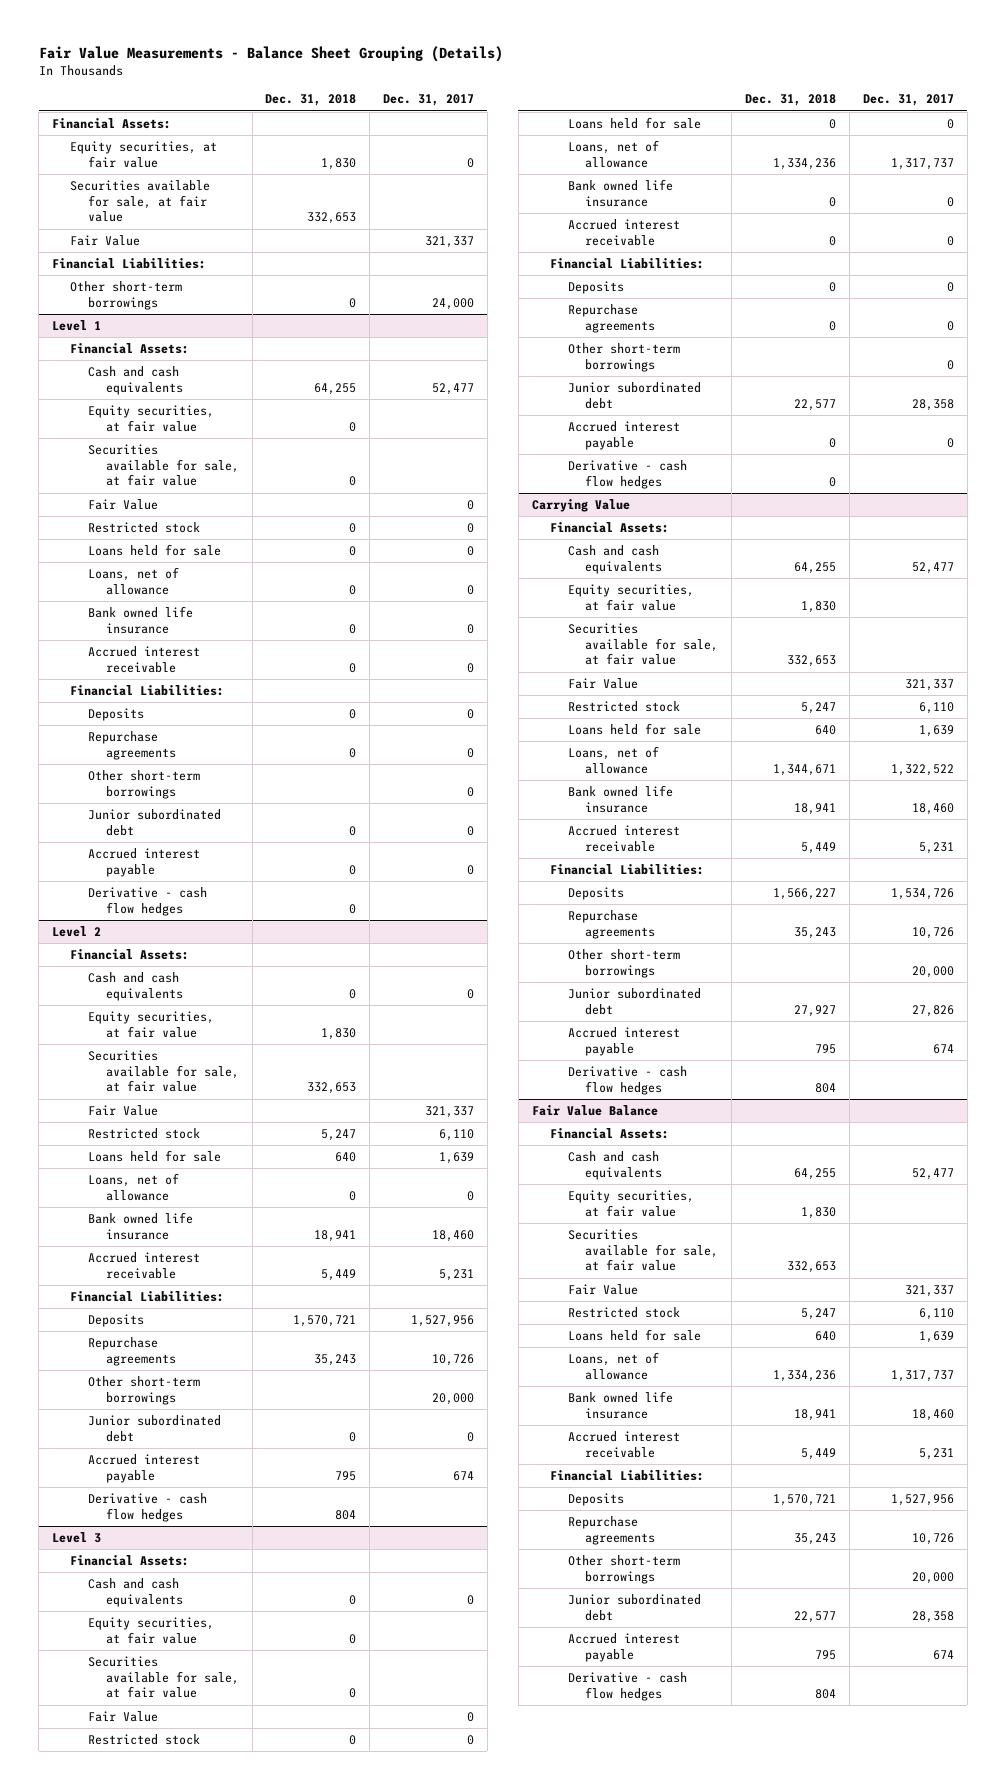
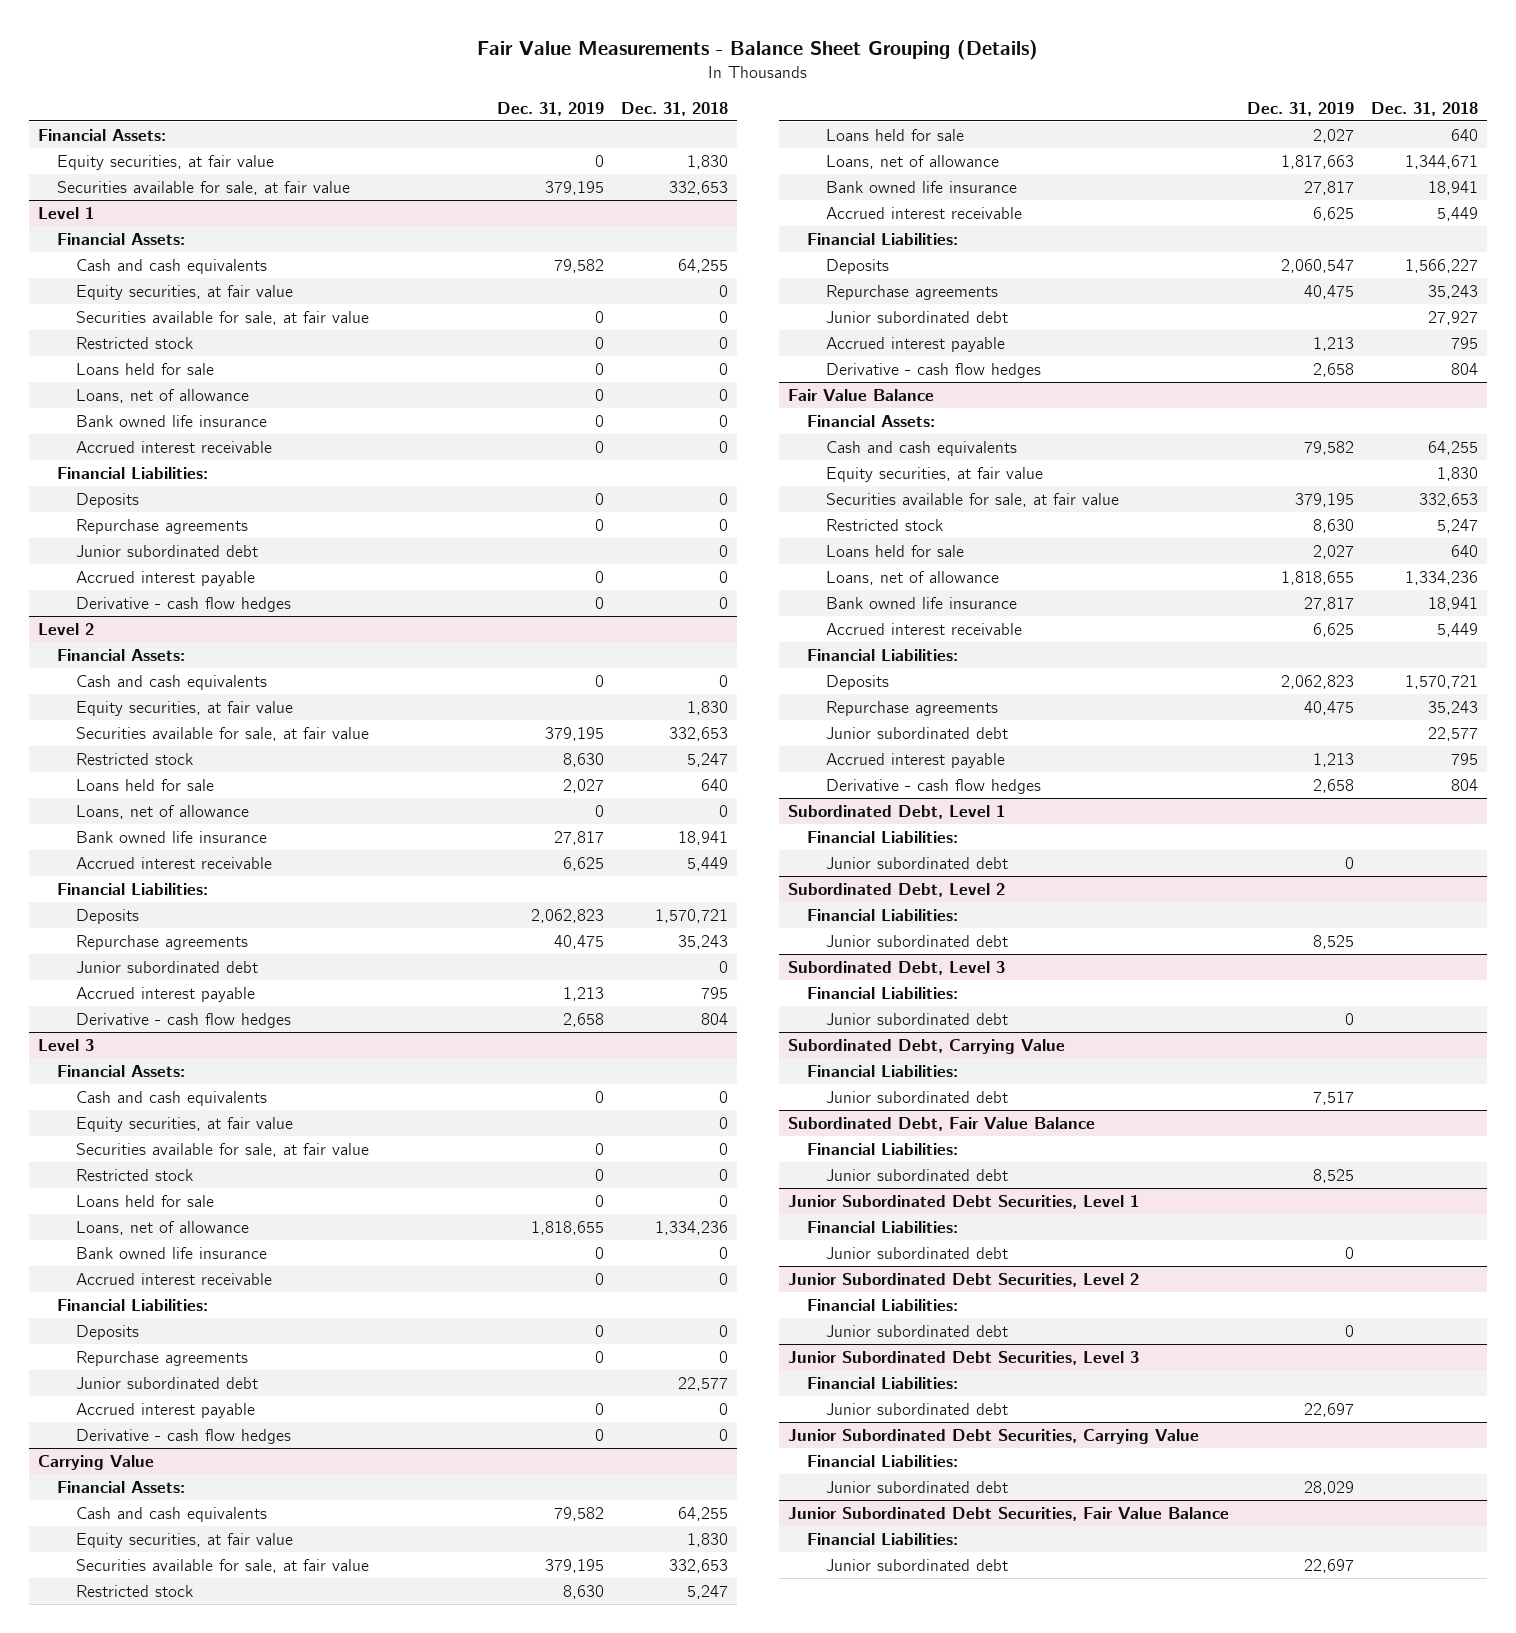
[383,94,475,107] Dec. 31, 2017 -> none
none -> [496,101,604,116] Dec. 31, 2019
[70,234,141,246] Fair Value -> none
[52,257,207,269] Financial Liabilities: -> none
[70,280,183,310] Other short-term borrowings -> none
[87,498,158,510] Fair Value -> none
[87,769,200,799] Other short-term borrowings -> none
[87,1104,158,1116] Fair Value -> none
[87,1375,200,1405] Other short-term borrowings -> none
[87,1710,158,1722] Fair Value -> none
[567,342,680,372] Other short-term borrowings -> none
[567,677,638,689] Fair Value -> none
[567,948,680,978] Other short-term borrowings -> none
[567,1283,638,1295] Fair Value -> none
[567,1554,680,1584] Other short-term borrowings -> none
none -> [788,804,1006,819] Subordinated Debt, Level 1
none -> [807,830,959,843] Financial Liabilities:
none -> [825,856,1008,869] Junior subordinated debt
none -> [788,882,1006,897] Subordinated Debt, Level 2
none -> [807,908,959,921] Financial Liabilities:
none -> [825,934,1008,947] Junior subordinated debt
none -> [788,960,1006,975] Subordinated Debt, Level 3
none -> [807,986,959,999] Financial Liabilities:
none -> [825,1012,1008,1025] Junior subordinated debt
none -> [788,1038,1066,1054] Subordinated Debt, Carrying Value
none -> [807,1064,959,1077] Financial Liabilities:
none -> [825,1090,1008,1103] Junior subordinated debt
none -> [788,1116,1096,1131] Subordinated Debt, Fair Value Balance
none -> [807,1142,959,1155] Financial Liabilities:
none -> [825,1168,1008,1181] Junior subordinated debt
none -> [788,1194,1140,1209] Junior Subordinated Debt Securities, Level 1
none -> [807,1220,959,1233] Financial Liabilities:
none -> [825,1246,1008,1259] Junior subordinated debt
none -> [788,1272,1140,1287] Junior Subordinated Debt Securities, Level 2
none -> [807,1298,959,1311] Financial Liabilities:
none -> [825,1324,1008,1337] Junior subordinated debt
none -> [788,1350,1140,1365] Junior Subordinated Debt Securities, Level 3
none -> [807,1376,959,1389] Financial Liabilities:
none -> [825,1402,1008,1415] Junior subordinated debt
none -> [788,1428,1200,1444] Junior Subordinated Debt Securities, Carrying Value
none -> [807,1454,959,1467] Financial Liabilities:
none -> [825,1480,1008,1493] Junior subordinated debt
none -> [788,1506,1230,1521] Junior Subordinated Debt Securities, Fair Value Balance
none -> [807,1532,959,1545] Financial Liabilities:
none -> [825,1558,1008,1571] Junior subordinated debt

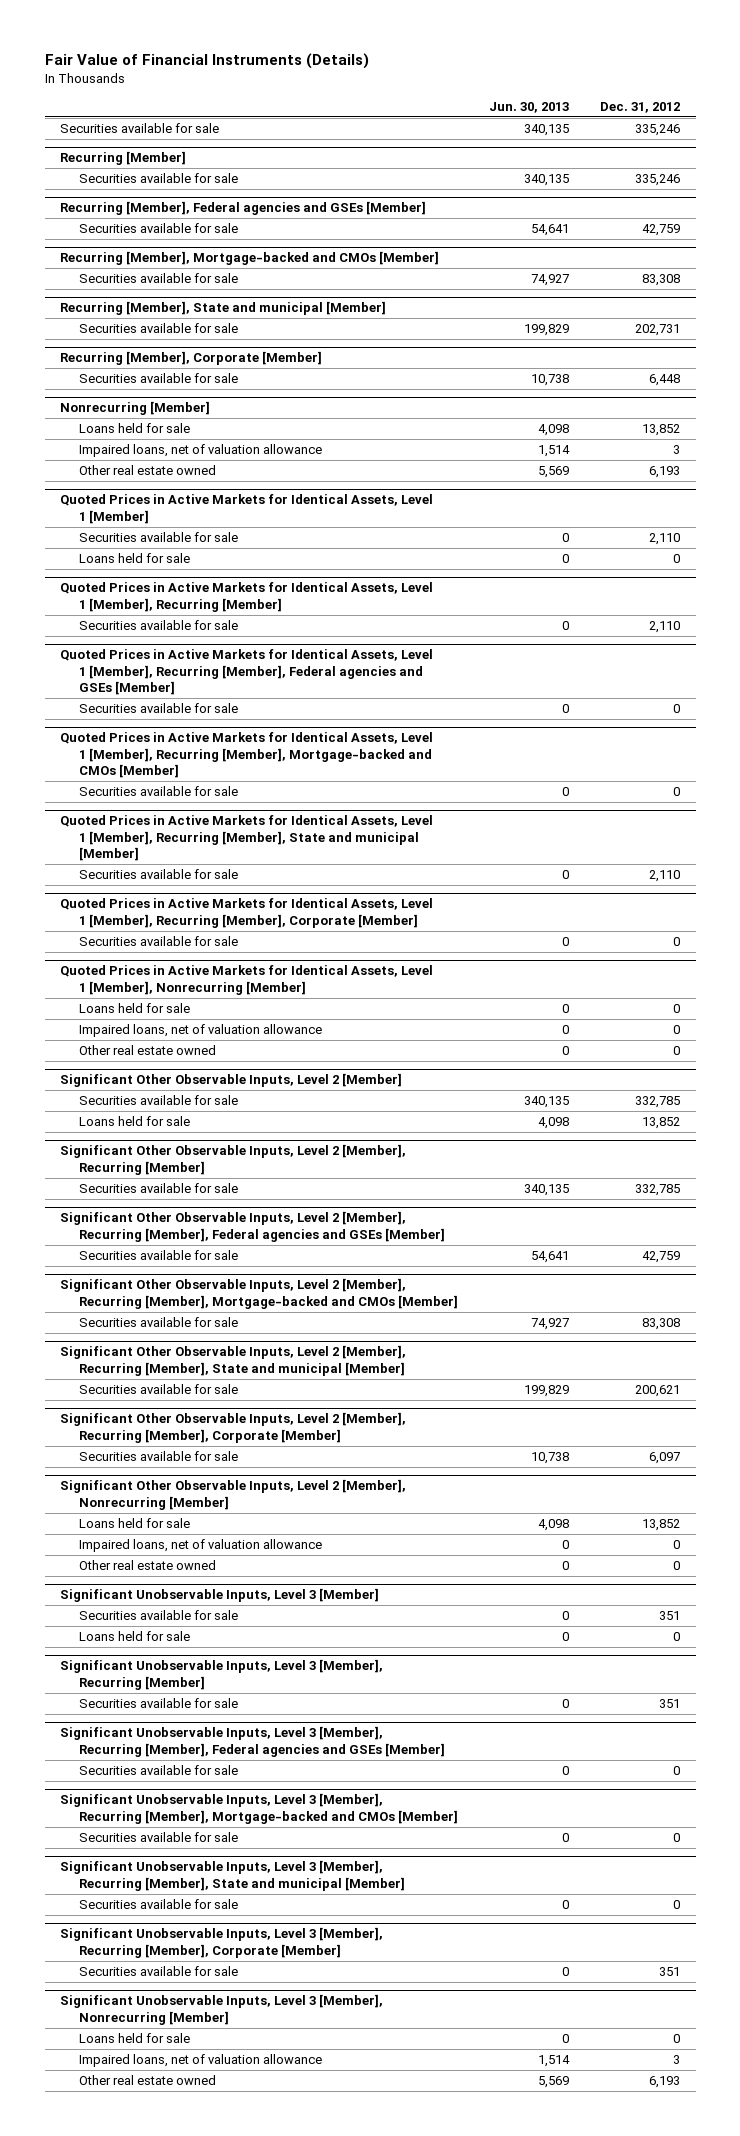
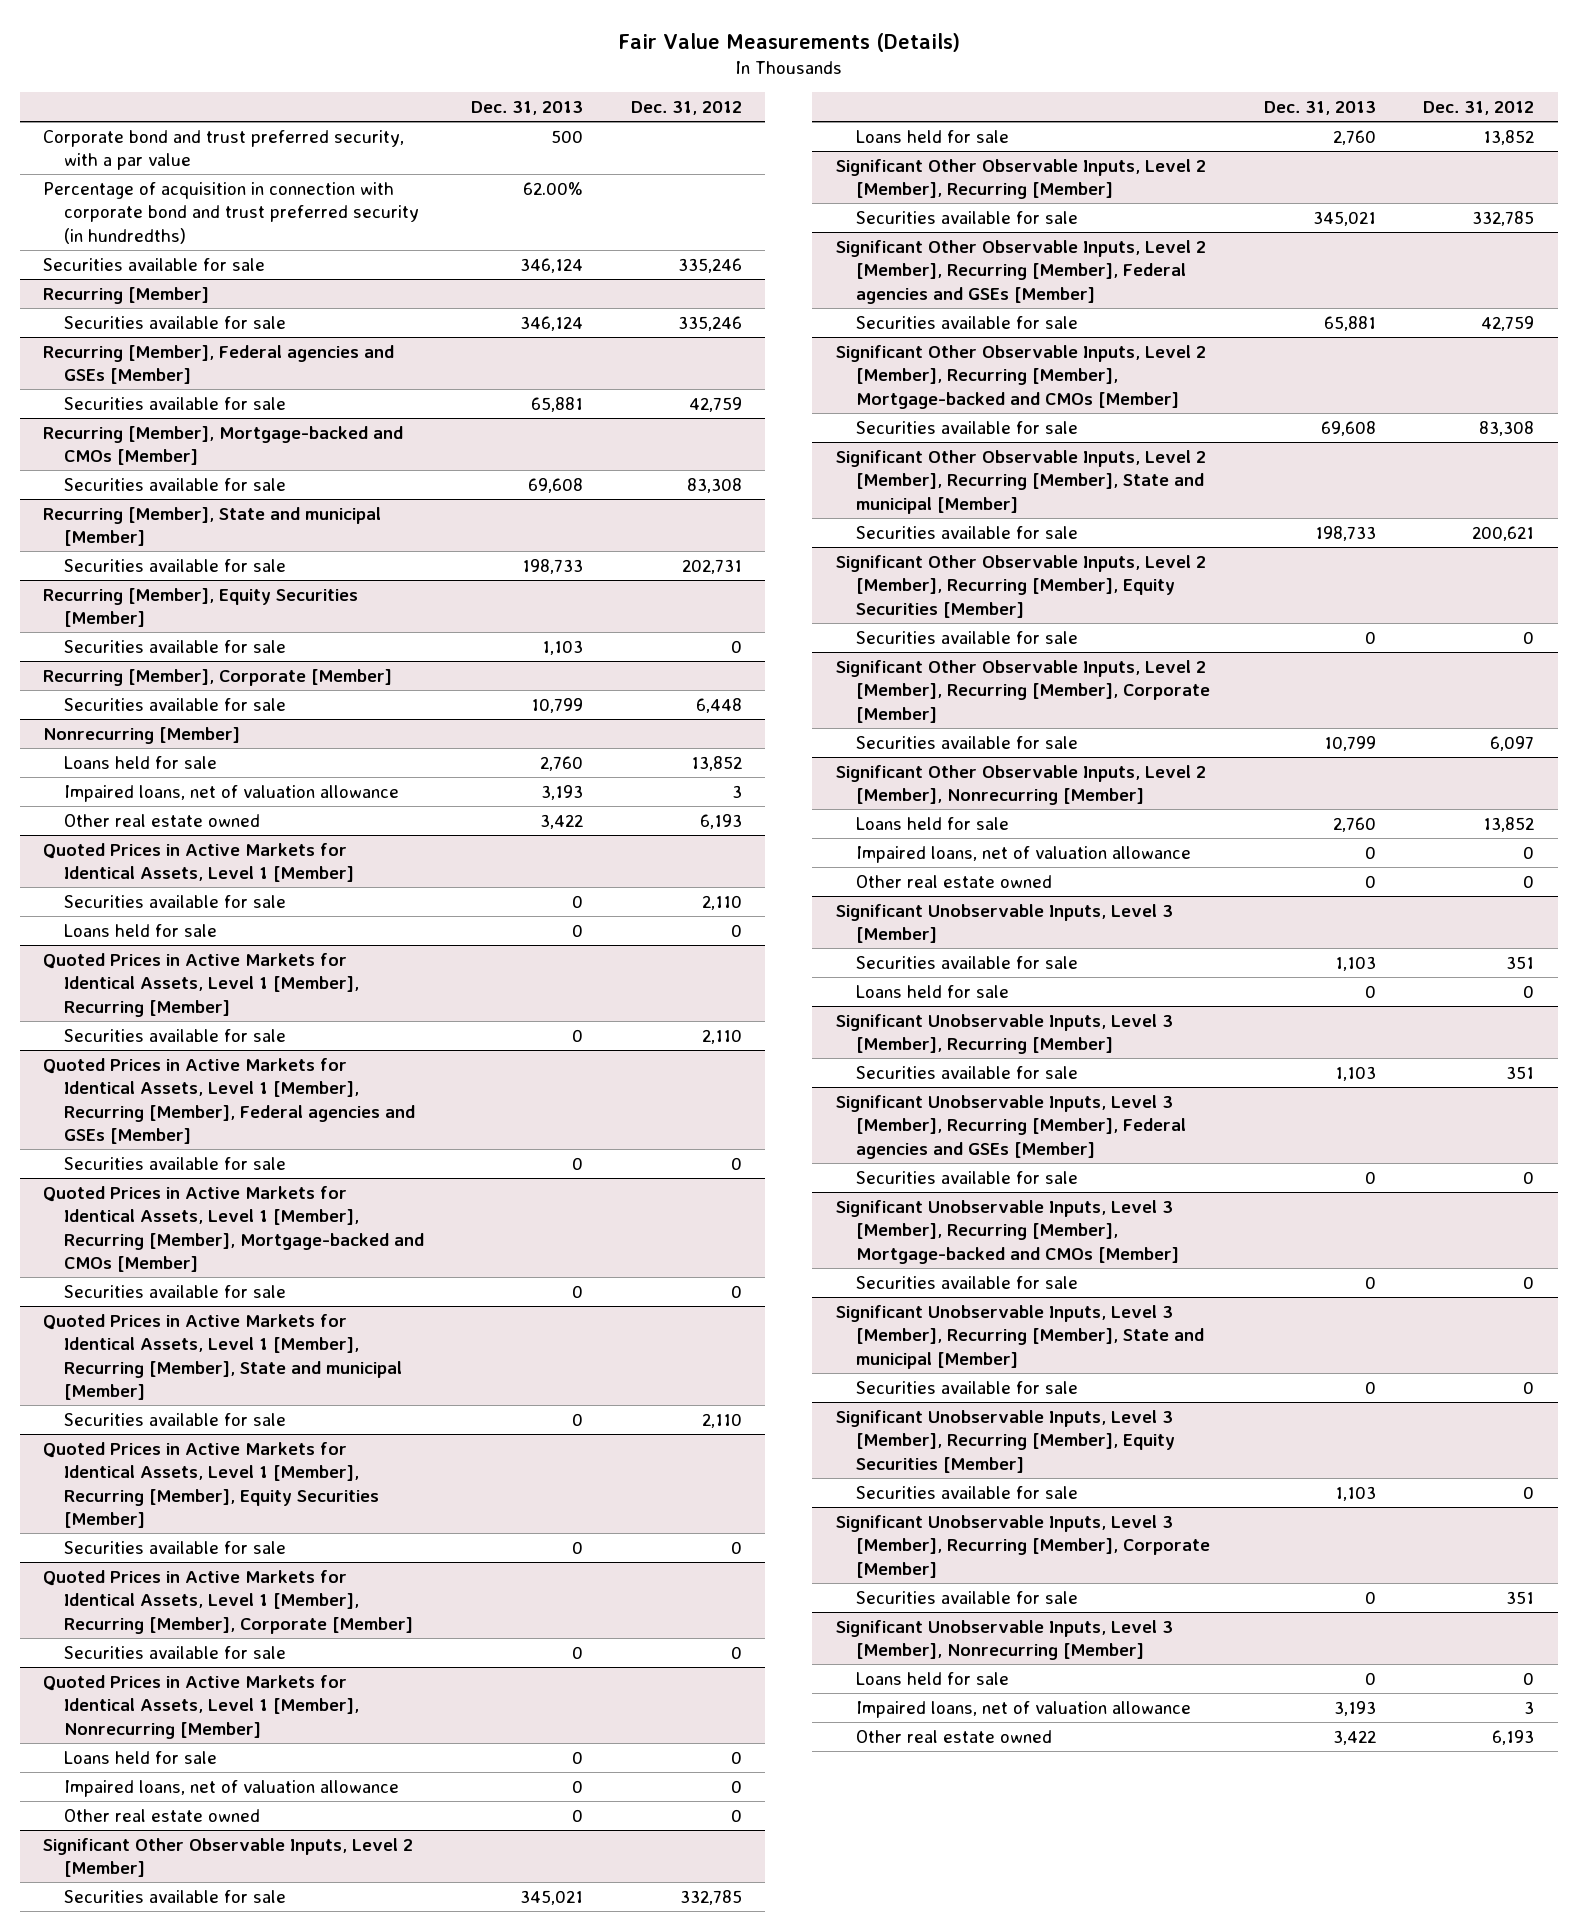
[44,53,369,70] Fair Value of Financial Instruments (Details) -> [617,32,960,52] Fair Value Measurements (Details)
[489,101,570,113] Jun. 30, 2013 -> none
none -> [471,101,584,116] Dec. 31, 2013
none -> [43,129,405,171] Corporate bond and trust preferred security, with a par value
none -> [43,181,419,244] Percentage of acquisition in connection with corporate bond and trust preferred security (in hundredths)
none -> [43,587,359,628] Recurring [Member], Equity Securities [Member]
none -> [63,639,286,653] Securities available for sale
none -> [43,1441,379,1529] Quoted Prices in Active Markets for Identical Assets, Level 1 [Member], Recurring [Member], Equity Securities [Member]
none -> [63,1540,286,1554] Securities available for sale
none -> [835,554,1206,618] Significant Other Observable Inputs, Level 2 [Member], Recurring [Member], Equity Securities [Member]
none -> [856,630,1079,644] Securities available for sale
none -> [835,1409,1176,1473] Significant Unobservable Inputs, Level 3 [Member], Recurring [Member], Equity Securities [Member]
none -> [856,1485,1079,1499] Securities available for sale

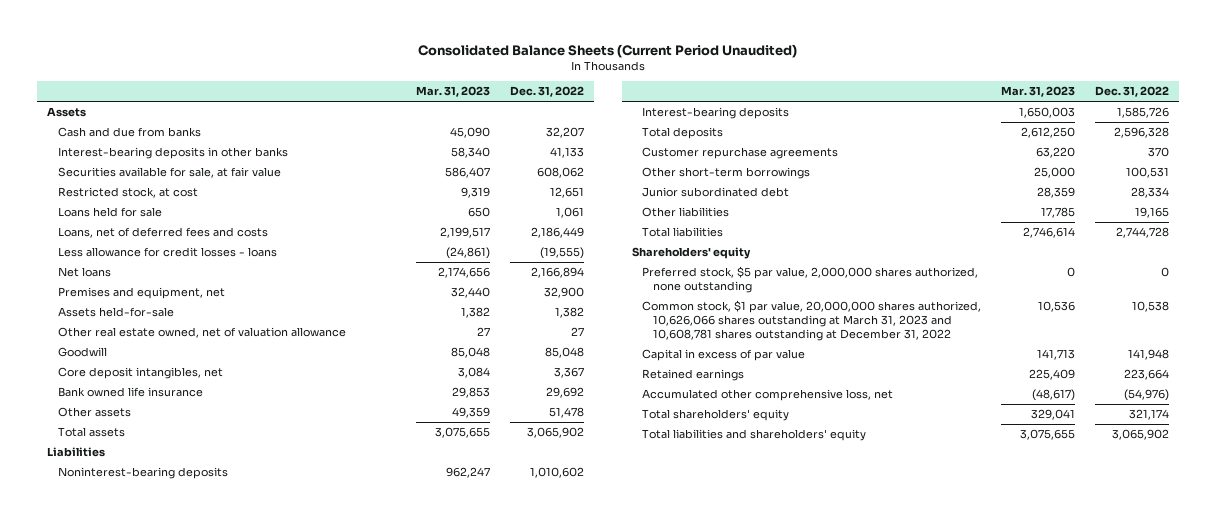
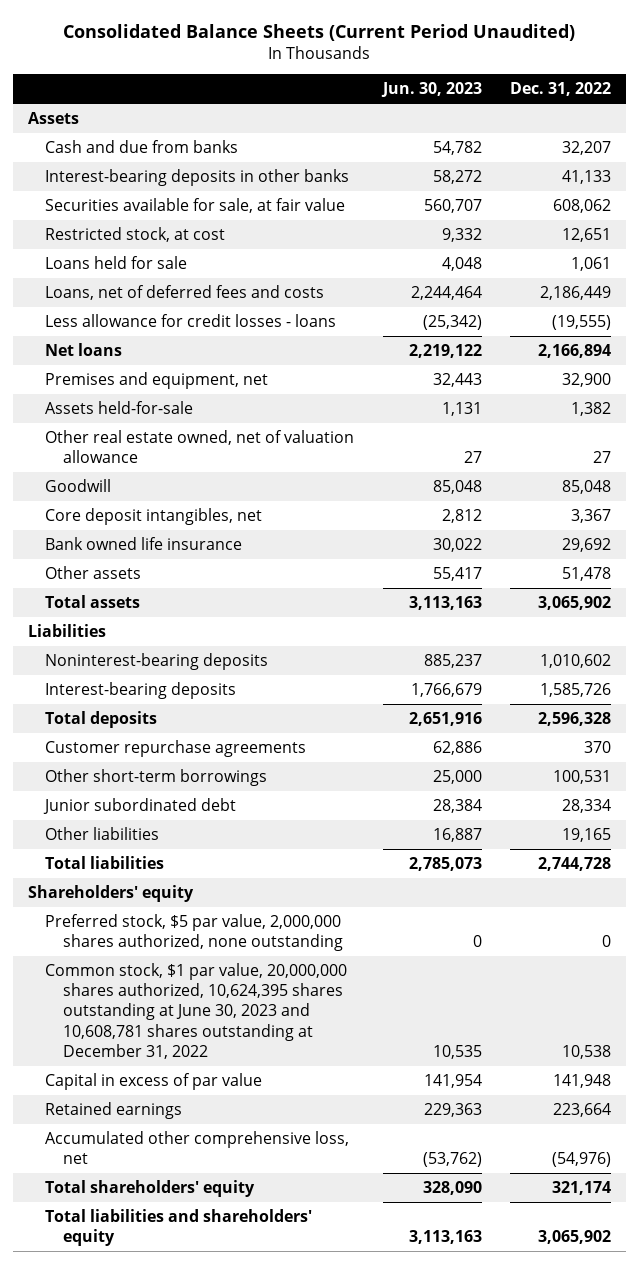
[416,86,491,98] Mar. 31, 2023 -> none
none -> [380,82,482,98] Jun. 30, 2023
[642,300,982,341] Common stock, $1 par value, 20,000,000 shares authorized, 10,626,066 shares outstanding at March 31, 2023 and 10,608,781 shares outstanding at December 31, 2022 -> [45,962,348,1059] Common stock, $1 par value, 20,000,000 shares authorized, 10,624,395 shares outstanding at June 30, 2023 and 10,608,781 shares outstanding at December 31, 2022

